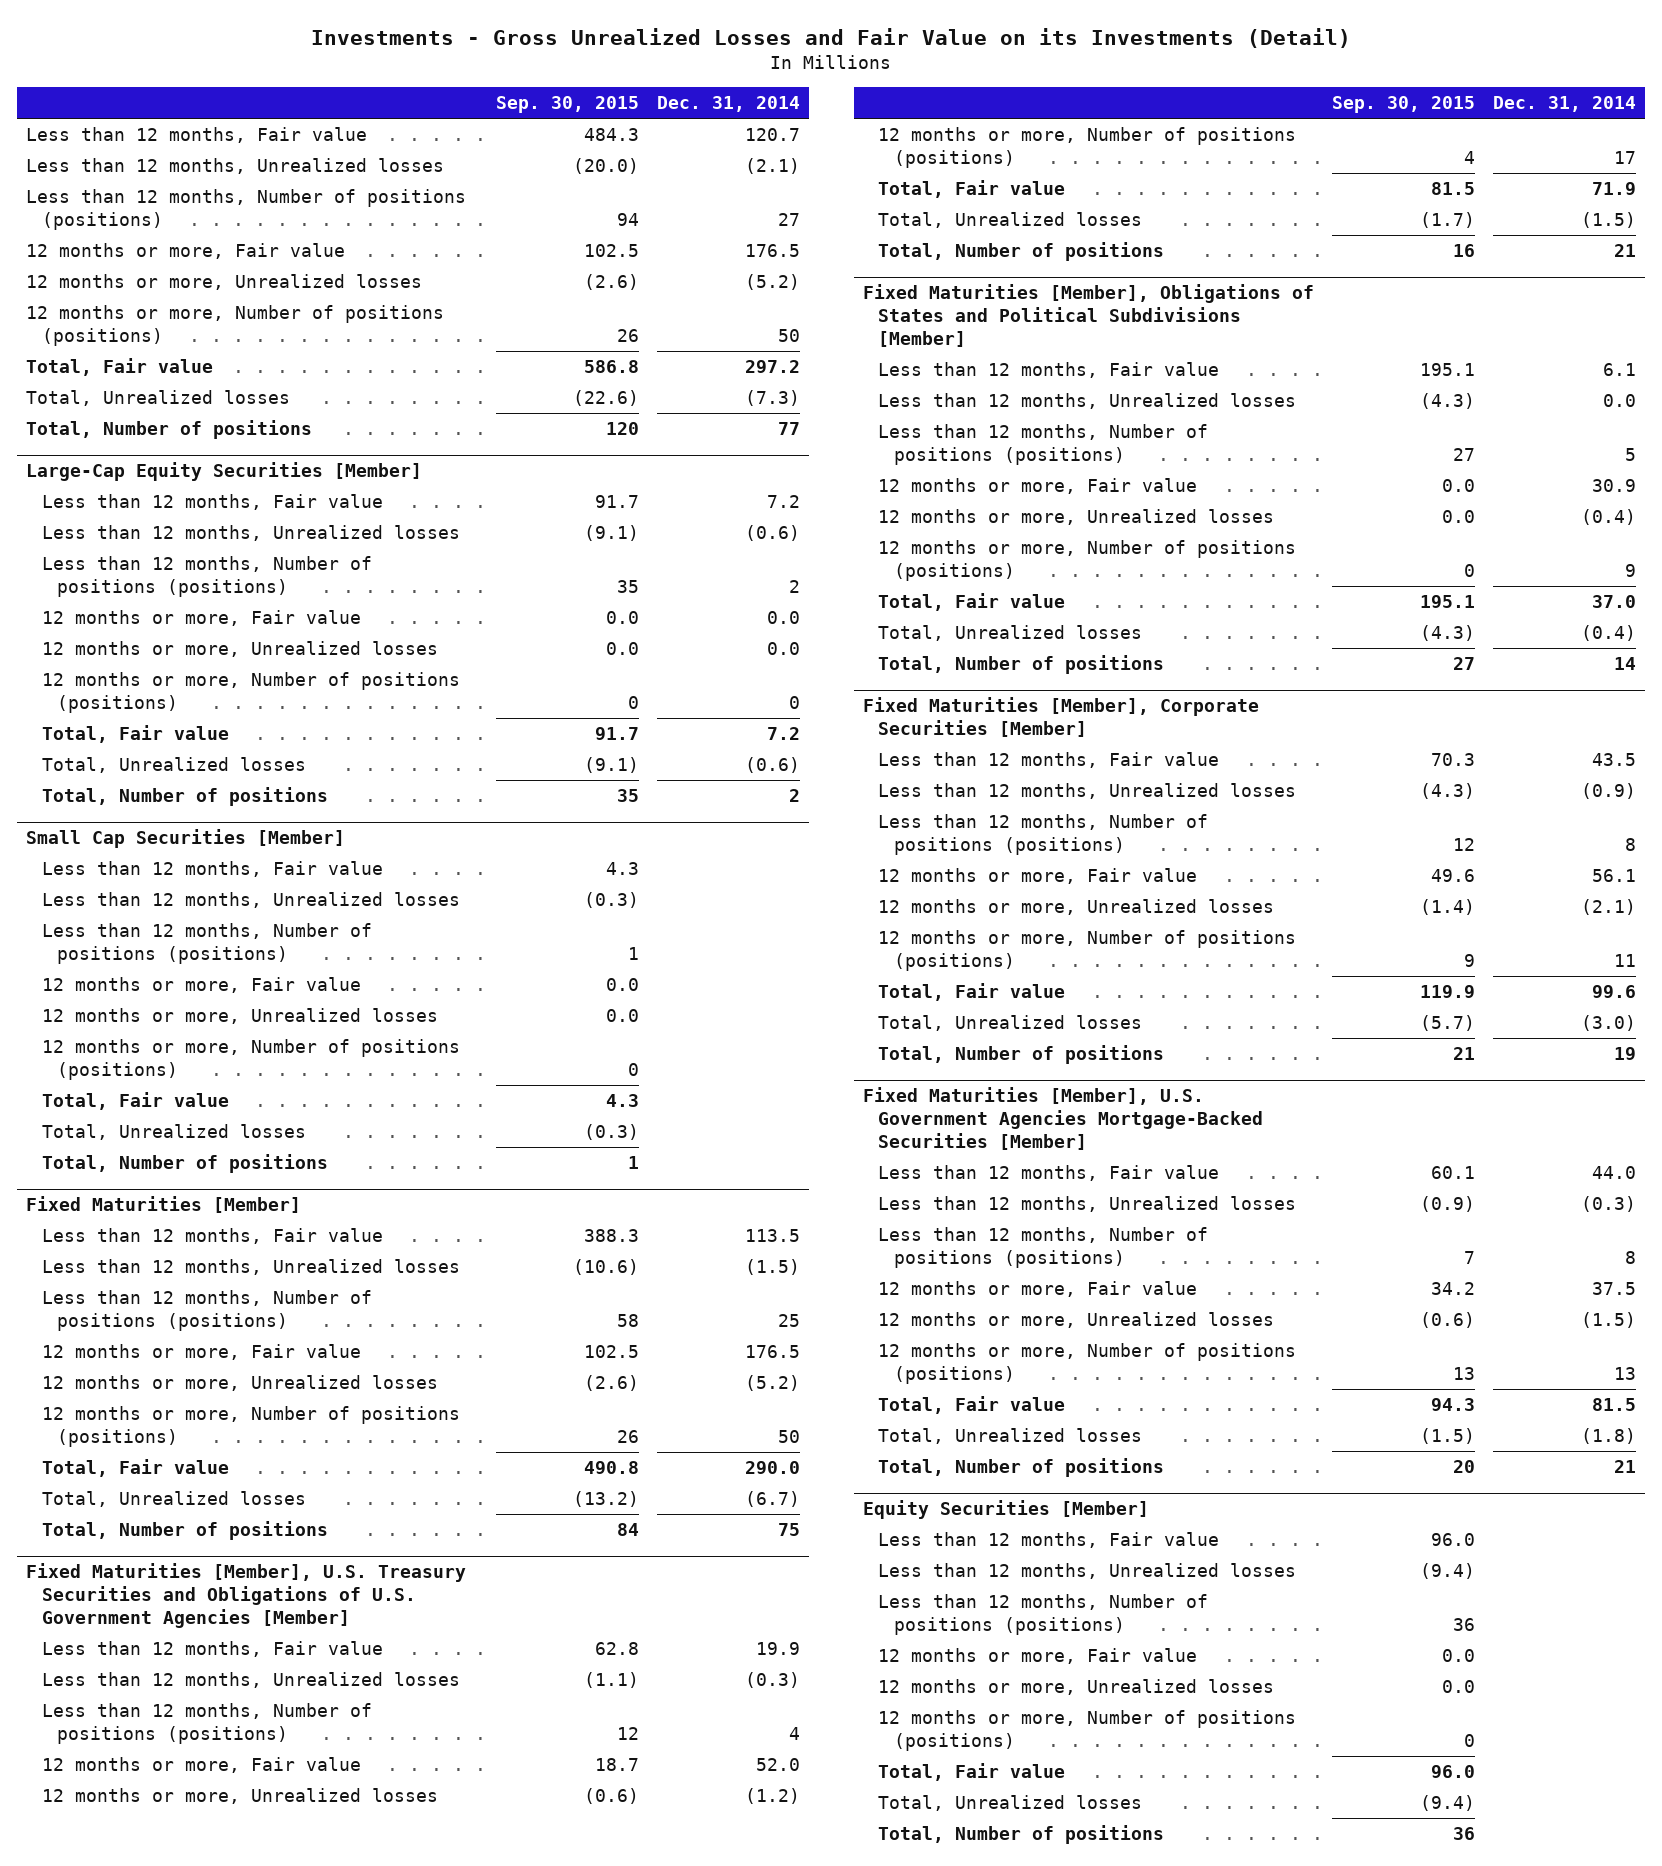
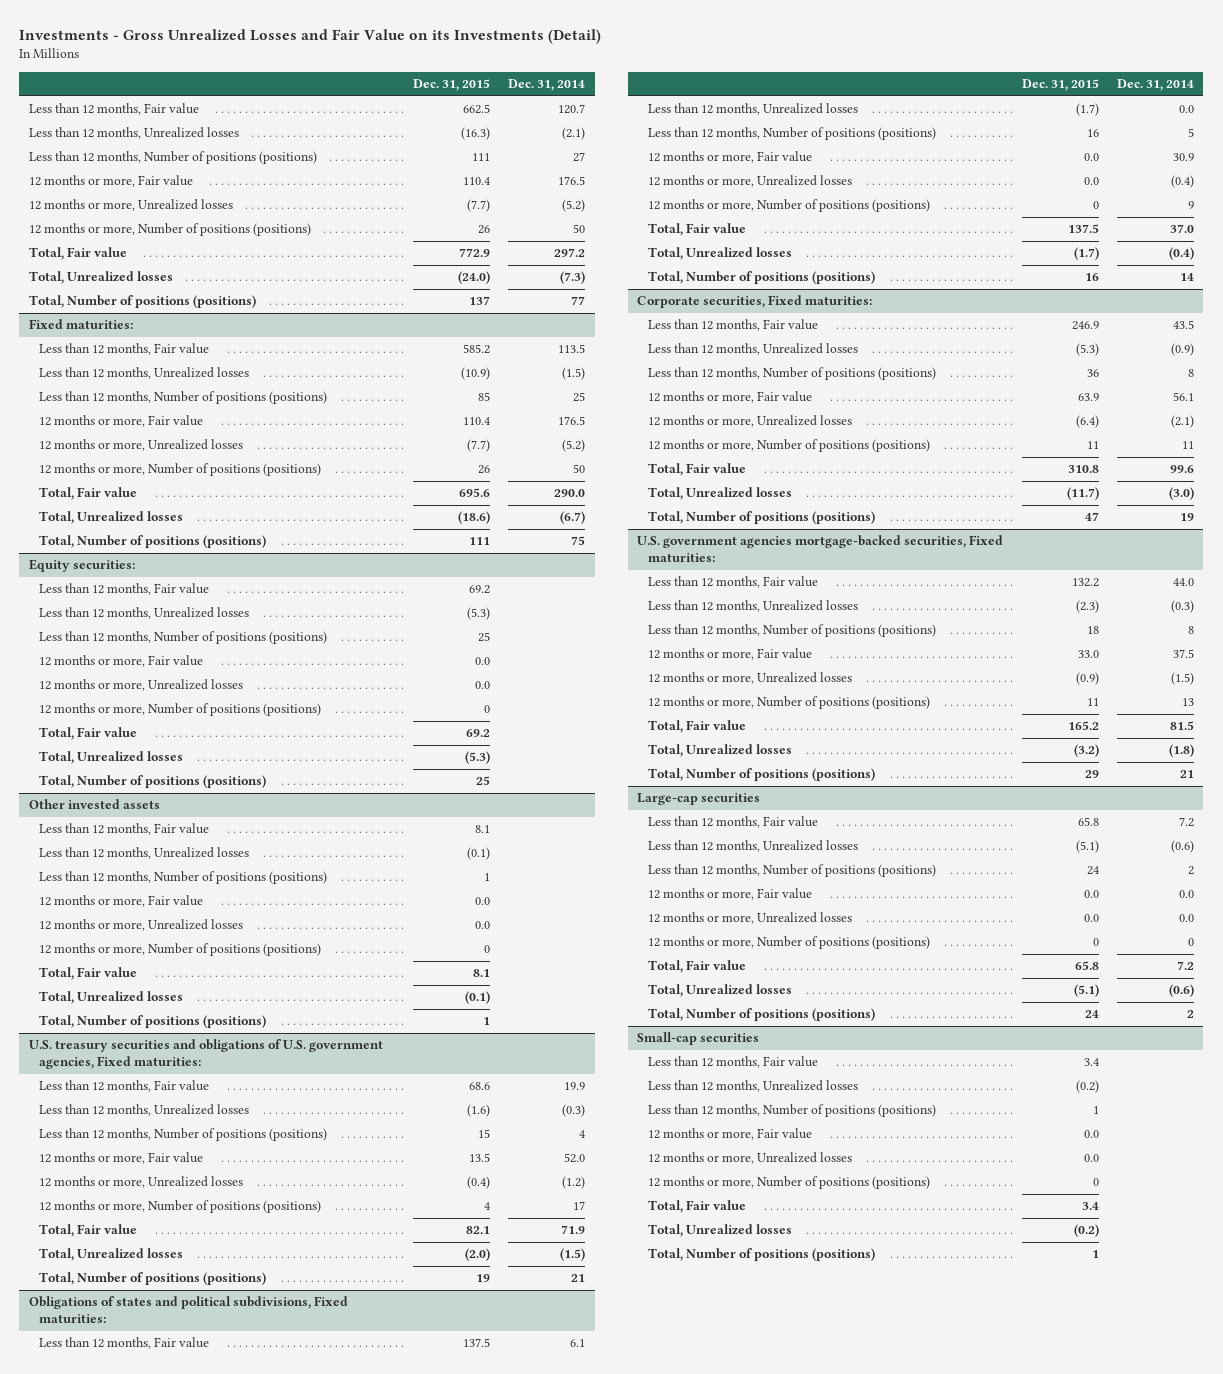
[495,96,639,114] Sep. 30, 2015 -> none
none -> [413,79,491,92] Dec. 31, 2015
[26,462,423,482] Large-Cap Equity Securities [Member] -> none
[41,494,383,511] Less than 12 months, Fair value -> none
[41,525,460,542] Less than 12 months, Unrealized losses -> none
[41,556,372,597] Less than 12 months, Number of positions (positions) -> none
[41,610,361,627] 12 months or more, Fair value -> none
[41,641,438,658] 12 months or more, Unrealized losses -> none
[41,672,460,713] 12 months or more, Number of positions (positions) -> none
[41,725,229,744] Total, Fair value -> none
[41,757,306,774] Total, Unrealized losses -> none
[41,787,328,807] Total, Number of positions -> none
[26,829,346,849] Small Cap Securities [Member] -> none
[41,861,383,878] Less than 12 months, Fair value -> none
[41,892,460,909] Less than 12 months, Unrealized losses -> none
[41,923,372,964] Less than 12 months, Number of positions (positions) -> none
[41,977,361,994] 12 months or more, Fair value -> none
[41,1008,438,1025] 12 months or more, Unrealized losses -> none
[41,1039,460,1080] 12 months or more, Number of positions (positions) -> none
[41,1092,229,1111] Total, Fair value -> none
[41,1124,306,1141] Total, Unrealized losses -> none
[41,1154,328,1174] Total, Number of positions -> none
[26,420,313,440] Total, Number of positions -> [28,295,256,309] Total, Number of positions (positions)
[26,1196,302,1214] Fixed Maturities [Member] -> [28,319,133,330] Fixed maturities:
[41,1521,328,1541] Total, Number of positions -> [39,535,267,549] Total, Number of positions (positions)
none -> [28,559,135,573] Equity securities:
none -> [39,583,210,596] Less than 12 months, Fair value
none -> [39,607,250,620] Less than 12 months, Unrealized losses
none -> [39,631,328,645] Less than 12 months, Number of positions (positions)
none -> [39,655,204,668] 12 months or more, Fair value
none -> [39,679,244,692] 12 months or more, Unrealized losses
none -> [39,703,322,717] 12 months or more, Number of positions (positions)
none -> [39,727,138,741] Total, Fair value
none -> [39,751,184,765] Total, Unrealized losses
none -> [39,775,267,789] Total, Number of positions (positions)
none -> [28,799,160,810] Other invested assets
none -> [39,823,210,836] Less than 12 months, Fair value
none -> [39,847,250,860] Less than 12 months, Unrealized losses
none -> [39,871,328,885] Less than 12 months, Number of positions (positions)
none -> [39,895,204,908] 12 months or more, Fair value
none -> [39,919,244,932] 12 months or more, Unrealized losses
none -> [39,943,322,957] 12 months or more, Number of positions (positions)
none -> [39,967,138,981] Total, Fair value
none -> [39,991,184,1005] Total, Unrealized losses
none -> [39,1015,267,1029] Total, Number of positions (positions)
[26,1563,467,1629] Fixed Maturities [Member], U.S. Treasury Securities and Obligations of U.S. Government Agencies [Member] -> [28,1039,383,1070] U.S. treasury securities and obligations of U.S. government agencies, Fixed maturities:
[878,242,1165,262] Total, Number of positions -> [39,1272,267,1286] Total, Number of positions (positions)
[862,284,1314,348] Fixed Maturities [Member], Obligations of States and Political Subdivisions [Member] -> [28,1296,348,1324] Obligations of states and political subdivisions, Fixed maturities:
[878,655,1165,675] Total, Number of positions -> [647,271,875,285] Total, Number of positions (positions)
[862,697,1259,738] Fixed Maturities [Member], Corporate Securities [Member] -> [637,295,873,309] Corporate securities, Fixed maturities:
[878,1045,1165,1065] Total, Number of positions -> [647,511,875,525] Total, Number of positions (positions)
[862,1087,1264,1151] Fixed Maturities [Member], U.S. Government Agencies Mortgage-Backed Securities [Member] -> [637,535,1004,563] U.S. government agencies mortgage-backed securities, Fixed maturities:
[862,1500,1149,1520] Equity Securities [Member] -> none
[878,1458,1165,1478] Total, Number of positions -> [647,768,875,782] Total, Number of positions (positions)
none -> [637,793,761,806] Large-cap securities
none -> [647,816,818,829] Less than 12 months, Fair value
none -> [647,840,858,853] Less than 12 months, Unrealized losses
none -> [647,864,936,878] Less than 12 months, Number of positions (positions)
none -> [647,888,812,901] 12 months or more, Fair value
none -> [647,912,852,925] 12 months or more, Unrealized losses
none -> [647,936,930,950] 12 months or more, Number of positions (positions)
none -> [647,960,746,974] Total, Fair value
none -> [647,984,792,998] Total, Unrealized losses
none -> [647,1008,875,1022] Total, Number of positions (positions)
none -> [637,1032,760,1046] Small-cap securities
[878,1825,1165,1845] Total, Number of positions -> [647,1248,875,1262] Total, Number of positions (positions)

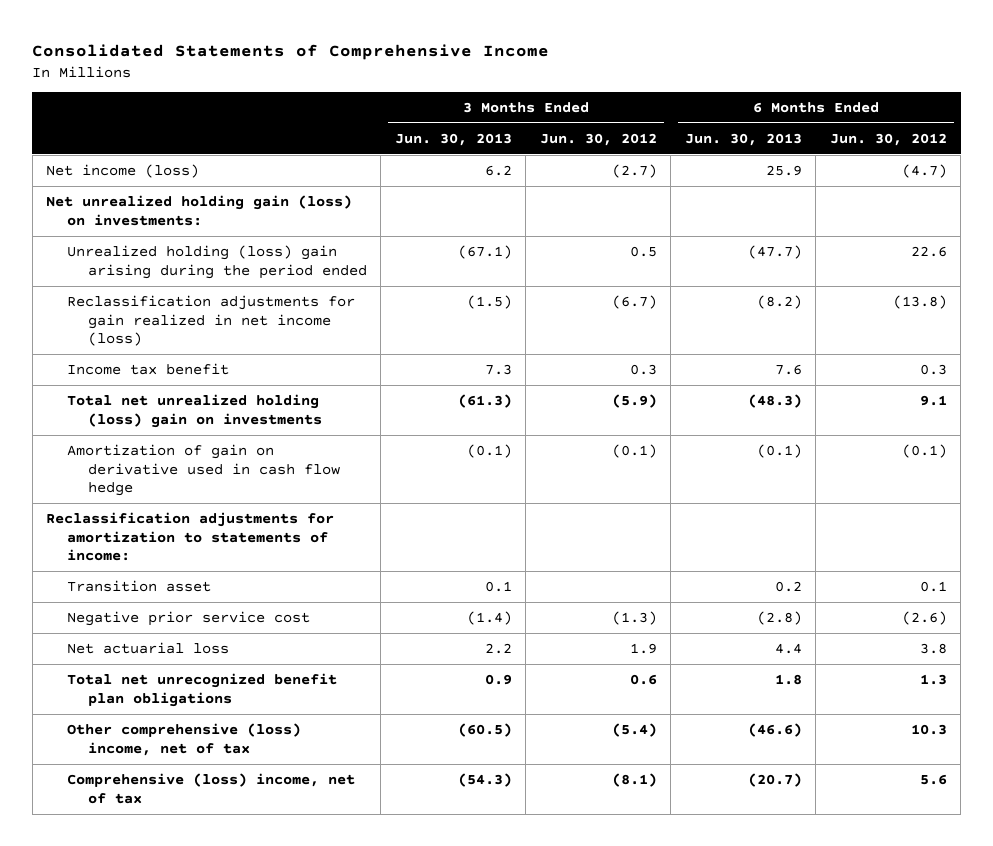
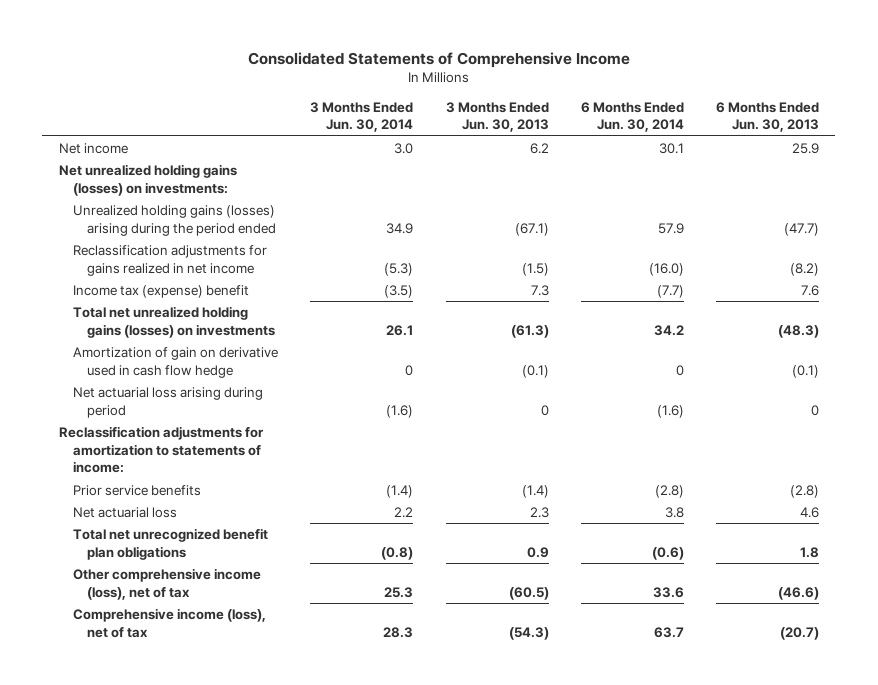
[539,132,657,146] Jun. 30, 2012 -> none
[829,132,947,146] Jun. 30, 2012 -> none
none -> [310,101,414,133] 3 Months Ended Jun. 30, 2014
none -> [580,101,684,133] 6 Months Ended Jun. 30, 2014
[46,163,200,178] Net income (loss) -> [58,142,128,154] Net income
[46,194,353,226] Net unrealized holding gain (loss) on investments: -> [58,163,237,196] Net unrealized holding gains (losses) on investments:
[67,244,367,279] Unrealized holding (loss) gain arising during the period ended -> [72,204,277,236] Unrealized holding gains (losses) arising during the period ended
[67,294,356,347] Reclassification adjustments for gain realized in net income (loss) -> [72,244,267,276] Reclassification adjustments for gains realized in net income
[67,362,230,375] Income tax benefit -> [72,284,249,298] Income tax (expense) benefit
[67,393,322,428] Total net unrealized holding (loss) gain on investments -> [72,305,276,338] Total net unrealized holding gains (losses) on investments
none -> [72,386,263,418] Net actuarial loss arising during period
[67,579,212,592] Transition asset -> none
[67,610,311,626] Negative prior service cost -> [72,484,201,496] Prior service benefits
[484,642,512,654] 2.2 -> [529,506,549,518] 2.3
[774,642,802,654] 4.4 -> [800,506,820,518] 4.6
[67,722,302,756] Other comprehensive (loss) income, net of tax -> [72,567,261,600] Other comprehensive income (loss), net of tax
[67,772,356,804] Comprehensive (loss) income, net of tax -> [72,607,266,638] Comprehensive income (loss), net of tax

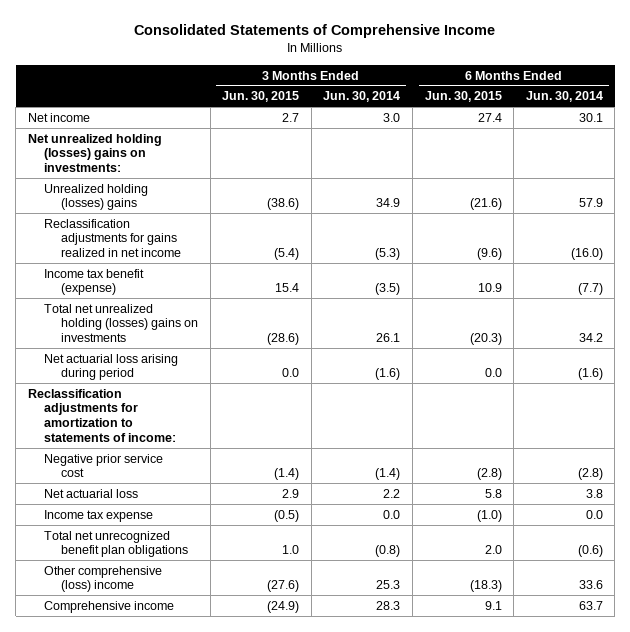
[445,101,549,133] 3 Months Ended Jun. 30, 2013 -> none
[716,101,820,133] 6 Months Ended Jun. 30, 2013 -> none
none -> [222,91,300,103] Jun. 30, 2015
none -> [424,91,502,103] Jun. 30, 2015
[58,163,237,196] Net unrealized holding gains (losses) on investments: -> [27,133,162,173] Net unrealized holding (losses) gains on investments:
[72,204,277,236] Unrealized holding gains (losses) arising during the period ended -> [44,183,149,211] Unrealized holding (losses) gains
[72,346,278,378] Amortization of gain on derivative used in cash flow hedge -> none
[72,284,249,298] Income tax (expense) benefit -> [44,268,145,296] Income tax benefit (expense)
[72,305,276,338] Total net unrealized holding gains (losses) on investments -> [44,303,199,343] Total net unrealized holding (losses) gains on investments
[72,484,201,496] Prior service benefits -> [44,453,164,478] Negative prior service cost
none -> [44,509,154,522] Income tax expense
[72,567,261,600] Other comprehensive income (loss), net of tax -> [44,565,163,593] Other comprehensive (loss) income
[72,607,266,638] Comprehensive income (loss), net of tax -> [44,600,175,613] Comprehensive income

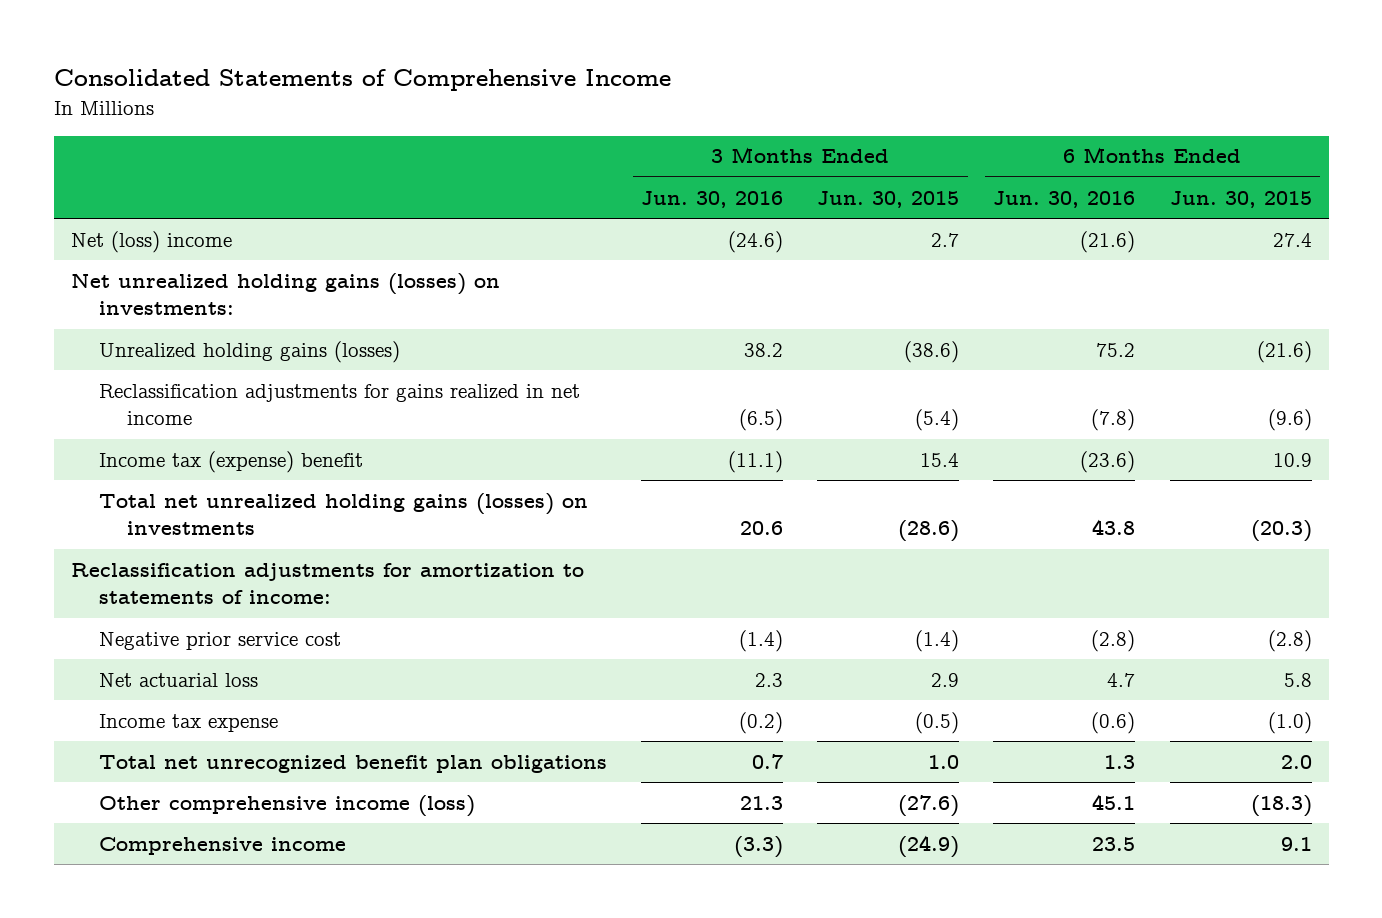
[323,91,401,103] Jun. 30, 2014 -> none
[525,91,603,103] Jun. 30, 2014 -> none
none -> [641,190,784,208] Jun. 30, 2016
none -> [993,190,1136,208] Jun. 30, 2016
[27,112,90,122] Net income -> [70,230,232,253] Net (loss) income
[27,133,162,173] Net unrealized holding (losses) gains on investments: -> [70,272,500,316] Net unrealized holding gains (losses) on investments:
[44,183,149,211] Unrealized holding (losses) gains -> [98,340,400,363] Unrealized holding gains (losses)
[44,353,179,381] Net actuarial loss arising during period -> none
[44,268,145,296] Income tax benefit (expense) -> [98,450,363,473] Income tax (expense) benefit
[44,303,199,343] Total net unrealized holding (losses) gains on investments -> [98,492,588,536] Total net unrealized holding gains (losses) on investments
[44,565,163,593] Other comprehensive (loss) income -> [98,794,475,817] Other comprehensive income (loss)

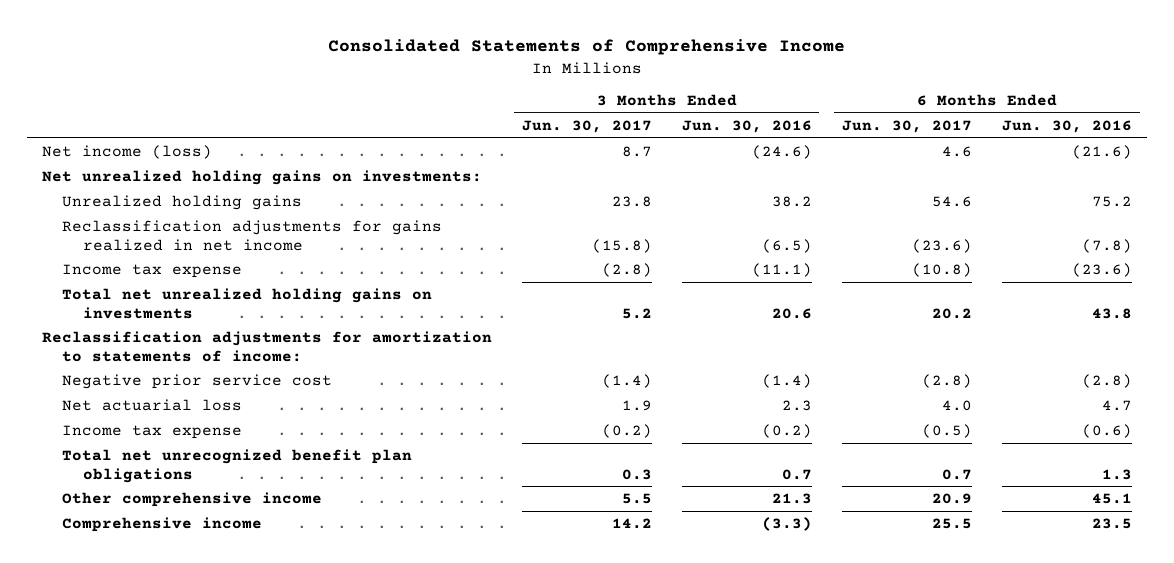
[817,190,960,208] Jun. 30, 2015 -> none
[1169,190,1312,208] Jun. 30, 2015 -> none
none -> [521,119,652,133] Jun. 30, 2017
none -> [842,119,973,133] Jun. 30, 2017
[70,230,232,253] Net (loss) income -> [41,144,212,159] Net income (loss)
[70,272,500,316] Net unrealized holding gains (losses) on investments: -> [41,169,482,185] Net unrealized holding gains on investments:
[98,340,400,363] Unrealized holding gains (losses) -> [62,194,303,210] Unrealized holding gains
[98,450,363,473] Income tax (expense) benefit -> [62,263,243,278] Income tax expense
[98,492,588,536] Total net unrealized holding gains (losses) on investments -> [62,287,433,319] Total net unrealized holding gains on investments
[98,794,475,817] Other comprehensive income (loss) -> [62,491,323,507] Other comprehensive income

